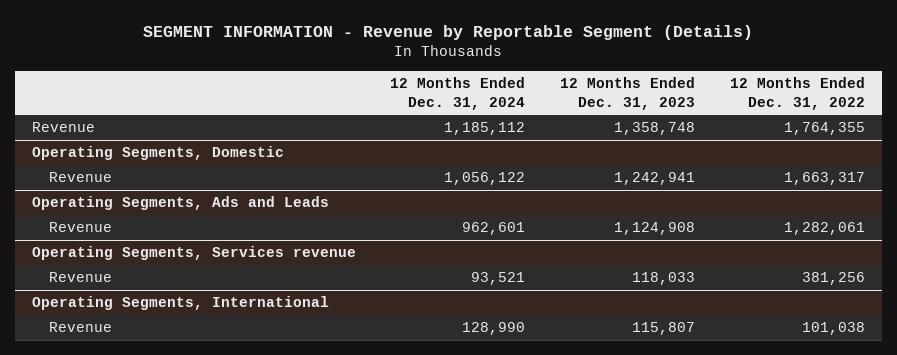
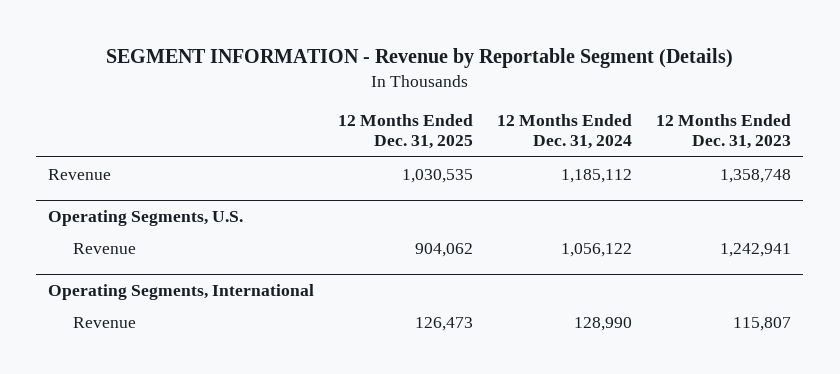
[729,77,865,110] 12 Months Ended Dec. 31, 2022 -> none
none -> [338,113,474,149] 12 Months Ended Dec. 31, 2025
[31,146,284,161] Operating Segments, Domestic -> none
none -> [48,209,244,226] Operating Segments, U.S.
[31,196,329,211] Operating Segments, Ads and Leads -> none
[48,222,112,233] Revenue -> none
[31,246,356,261] Operating Segments, Services revenue -> none
[48,272,112,283] Revenue -> none

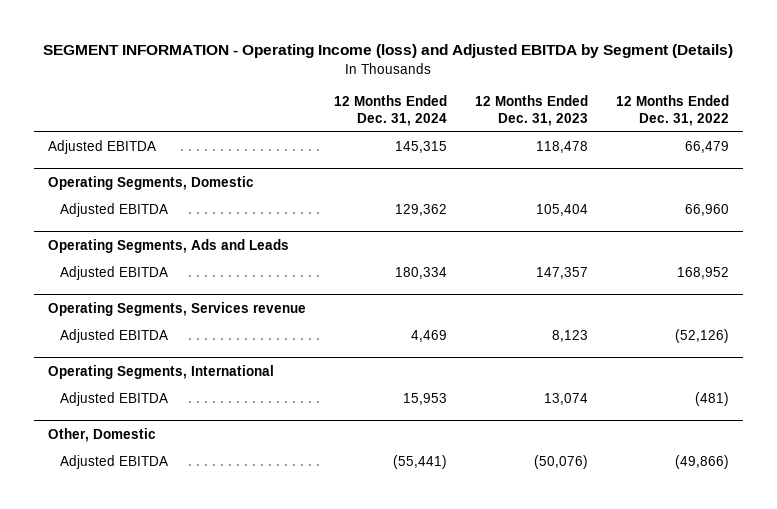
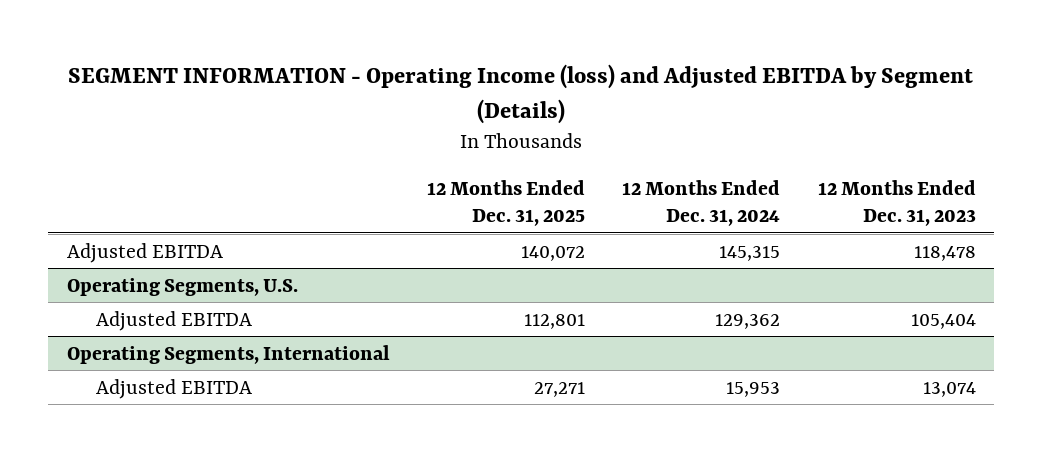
[615,94,729,126] 12 Months Ended Dec. 31, 2022 -> none
none -> [427,179,586,226] 12 Months Ended Dec. 31, 2025
[48,175,255,190] Operating Segments, Domestic -> none
none -> [66,277,298,296] Operating Segments, U.S.
[48,238,290,253] Operating Segments, Ads and Leads -> none
[60,266,169,281] Adjusted EBITDA -> none
[48,301,307,316] Operating Segments, Services revenue -> none
[60,329,169,344] Adjusted EBITDA -> none
[48,427,157,442] Other, Domestic -> none
[60,455,169,470] Adjusted EBITDA -> none

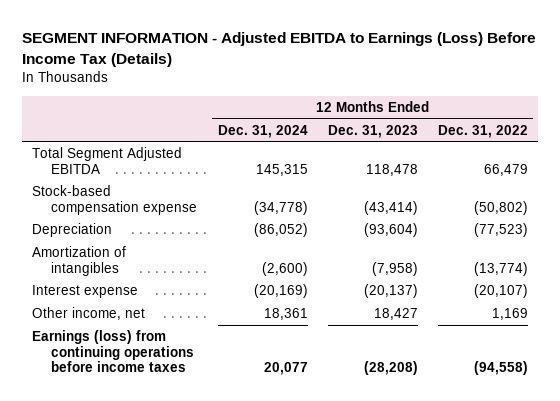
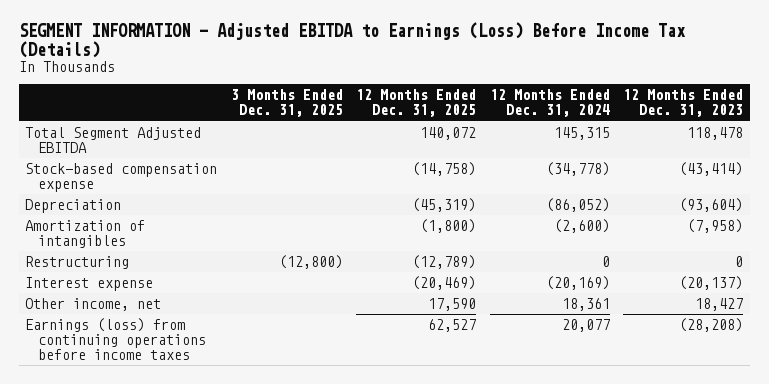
[437,124,528,138] Dec. 31, 2022 -> none
none -> [230,89,343,118] 3 Months Ended Dec. 31, 2025
none -> [356,89,477,118] 12 Months Ended Dec. 31, 2025
none -> [25,256,130,270] Restructuring

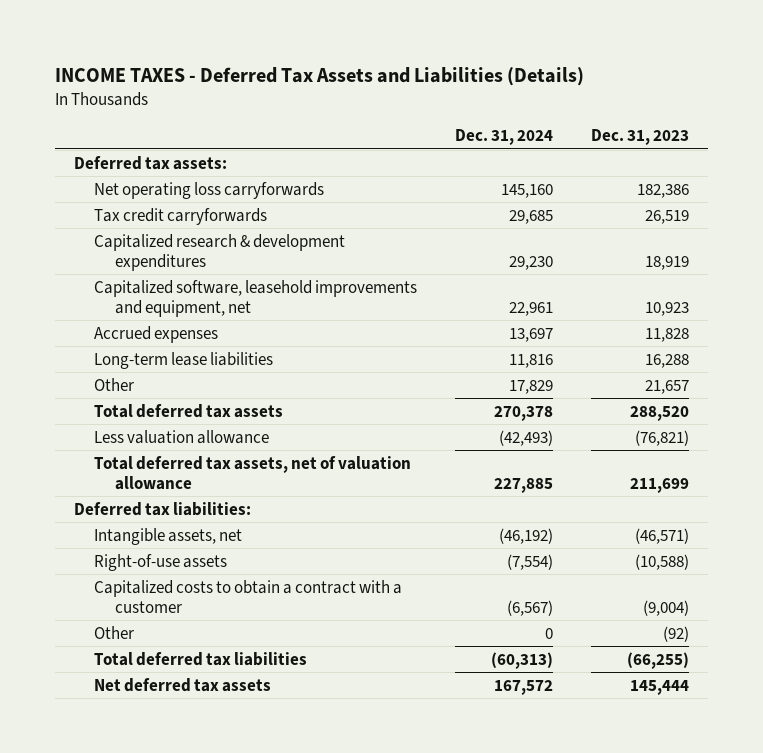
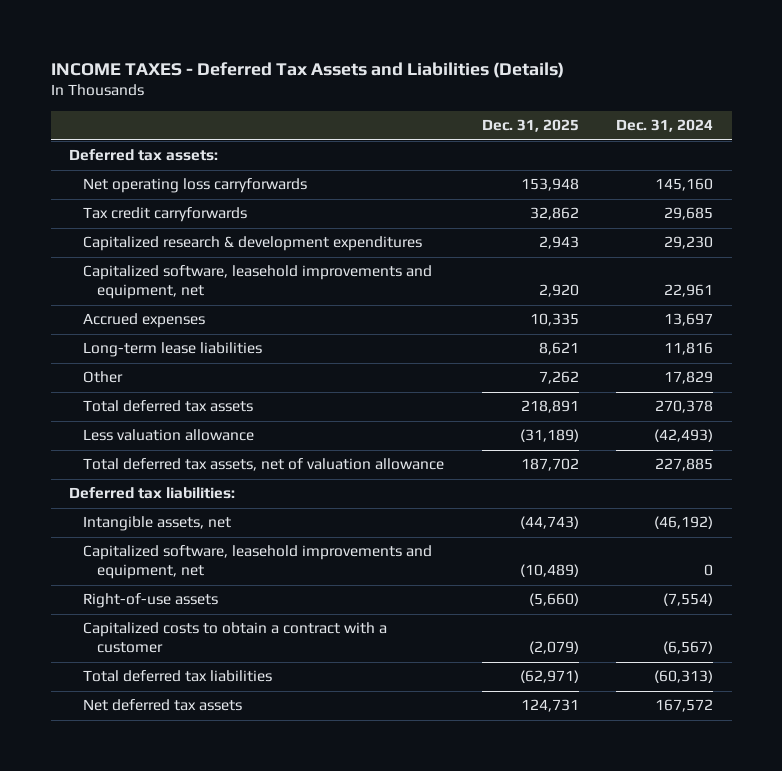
[591,129,690,146] Dec. 31, 2023 -> none
none -> [481,119,579,133] Dec. 31, 2025
none -> [83,545,433,580] Capitalized software, leasehold improvements and equipment, net
[94,625,135,639] Other -> none

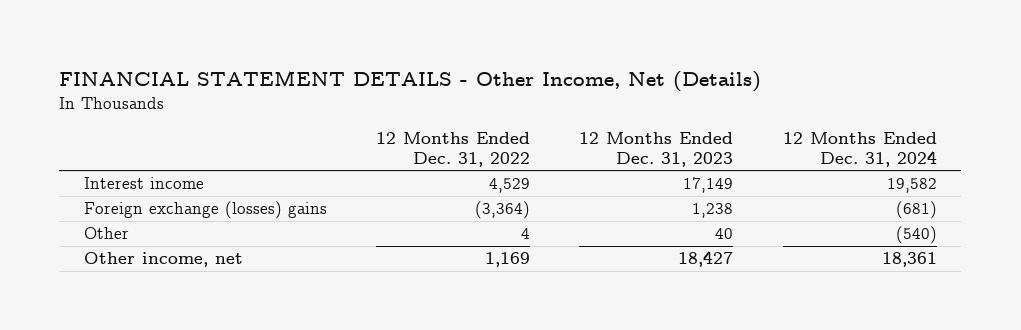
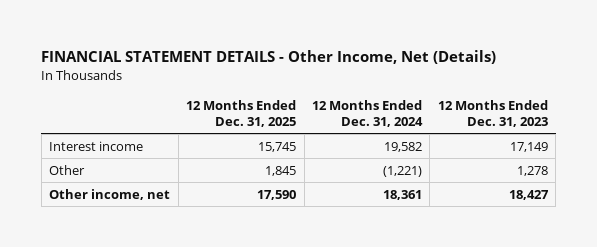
[376,131,531,167] 12 Months Ended Dec. 31, 2022 -> none
none -> [186,99,297,127] 12 Months Ended Dec. 31, 2025
[83,201,327,220] Foreign exchange (losses) gains -> none
[715,228,734,240] 40 -> [516,165,548,176] 1,278
[895,226,937,245] (540) -> [383,165,423,177] (1,221)

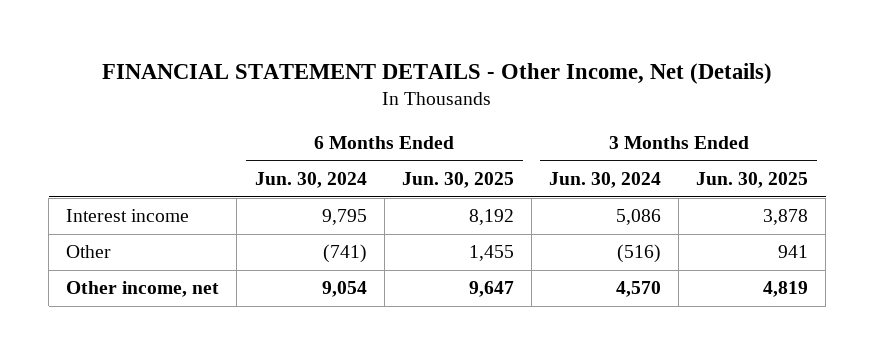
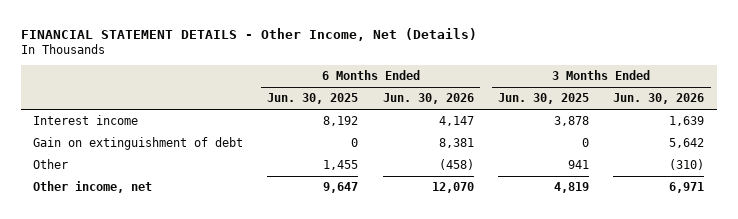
[254,171,367,188] Jun. 30, 2024 -> none
[549,171,662,188] Jun. 30, 2024 -> none
none -> [382,93,474,105] Jun. 30, 2026
none -> [613,93,705,105] Jun. 30, 2026
none -> [33,137,244,151] Gain on extinguishment of debt

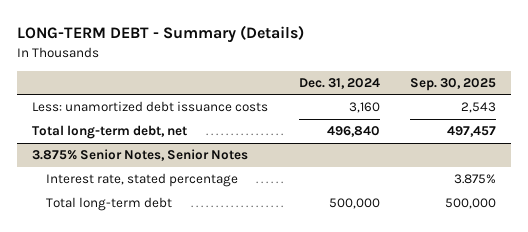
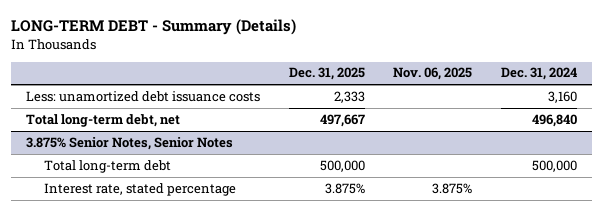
[409,77,496,91] Sep. 30, 2025 -> none
none -> [288,67,365,81] Dec. 31, 2025
none -> [393,67,473,81] Nov. 06, 2025
[46,173,239,188] Interest rate, stated percentage -> [44,182,237,196] Interest rate, stated percentage

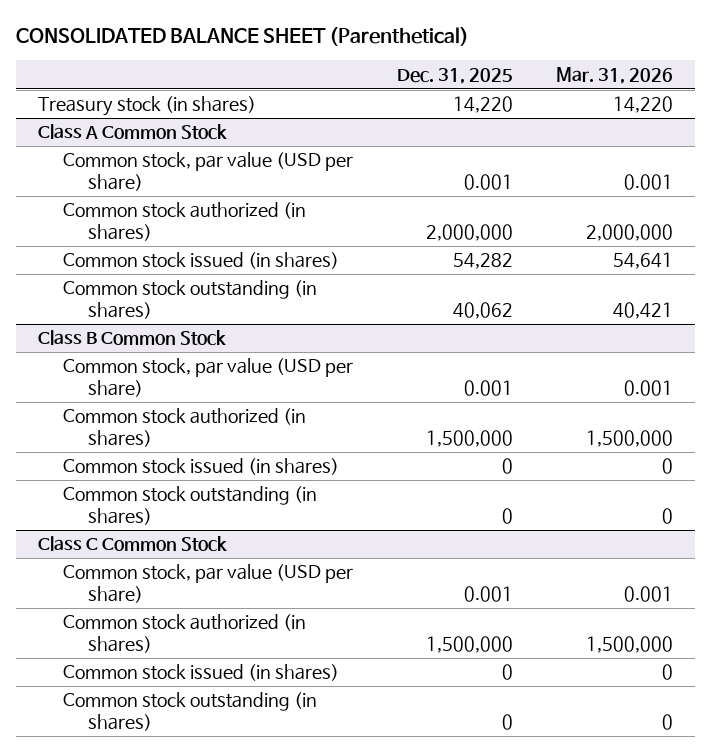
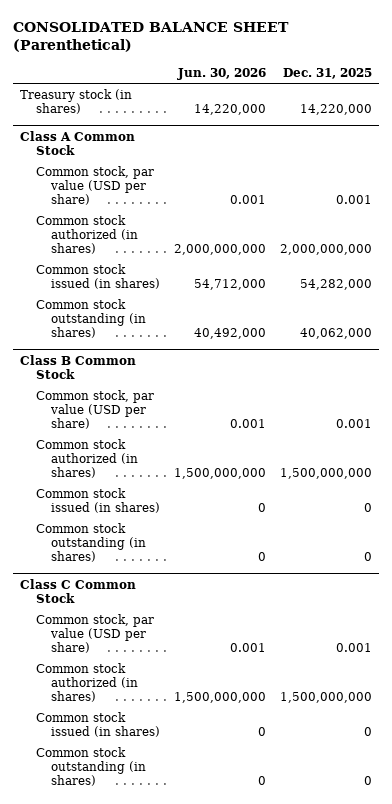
[556,66,674,84] Mar. 31, 2026 -> none
none -> [177,68,267,81] Jun. 30, 2026
[452,96,513,114] 14,220 -> [299,103,372,115] 14,220,000
[425,223,513,241] 2,000,000 -> [279,243,372,255] 2,000,000,000
[452,253,513,270] 54,282 -> [299,278,372,290] 54,282,000
[452,301,513,319] 40,062 -> [299,327,372,339] 40,062,000
[425,429,513,447] 1,500,000 -> [279,467,372,479] 1,500,000,000
[425,635,513,653] 1,500,000 -> [279,691,372,703] 1,500,000,000

